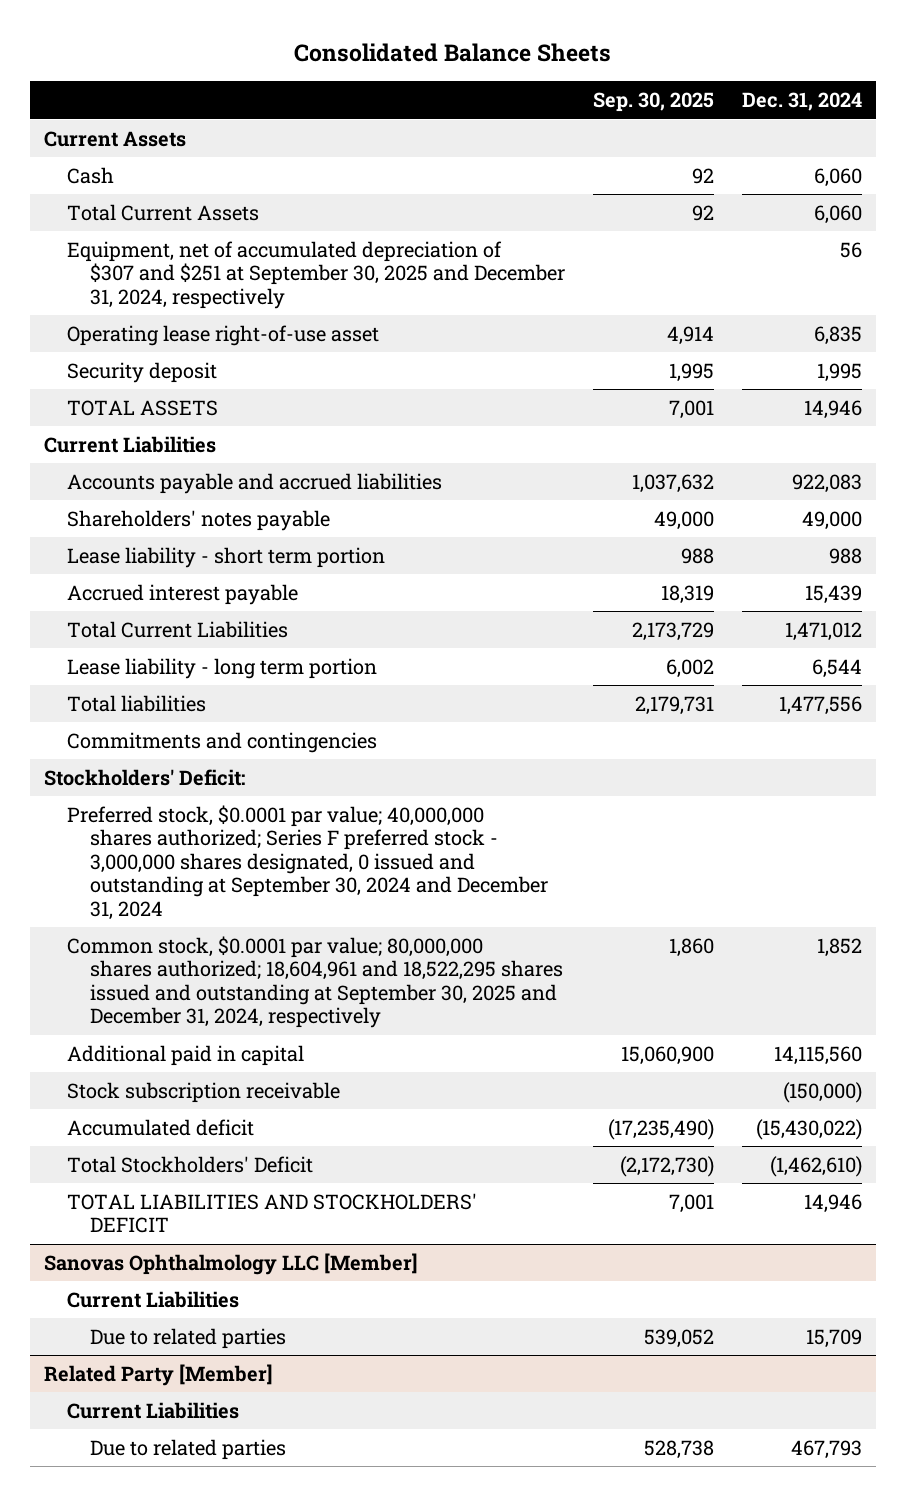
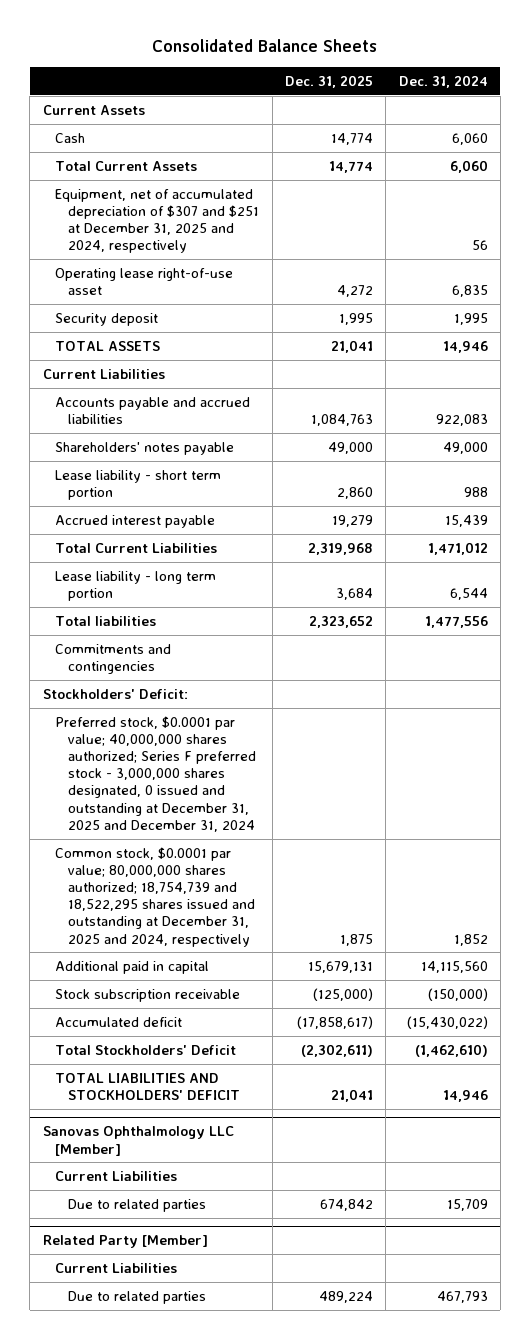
[593,92,715,113] Sep. 30, 2025 -> none
none -> [284,74,373,88] Dec. 31, 2025
[67,240,565,309] Equipment, net of accumulated depreciation of $307 and $251 at September 30, 2025 and December 31, 2024, respectively -> [55,188,260,254] Equipment, net of accumulated depreciation of $307 and $251 at December 31, 2025 and 2024, respectively
[67,804,548,920] Preferred stock, $0.0001 par value; 40,000,000 shares authorized; Series F preferred stock - 3,000,000 shares designated, 0 issued and outstanding at September 30, 2024 and December 31, 2024 -> [55,715,257,832] Preferred stock, $0.0001 par value; 40,000,000 shares authorized; Series F preferred stock - 3,000,000 shares designated, 0 issued and outstanding at December 31, 2025 and December 31, 2024
[67,935,563,1029] Common stock, $0.0001 par value; 80,000,000 shares authorized; 18,604,961 and 18,522,295 shares issued and outstanding at September 30, 2025 and December 31, 2024, respectively -> [55,846,256,947] Common stock, $0.0001 par value; 80,000,000 shares authorized; 18,754,739 and 18,522,295 shares issued and outstanding at December 31, 2025 and 2024, respectively

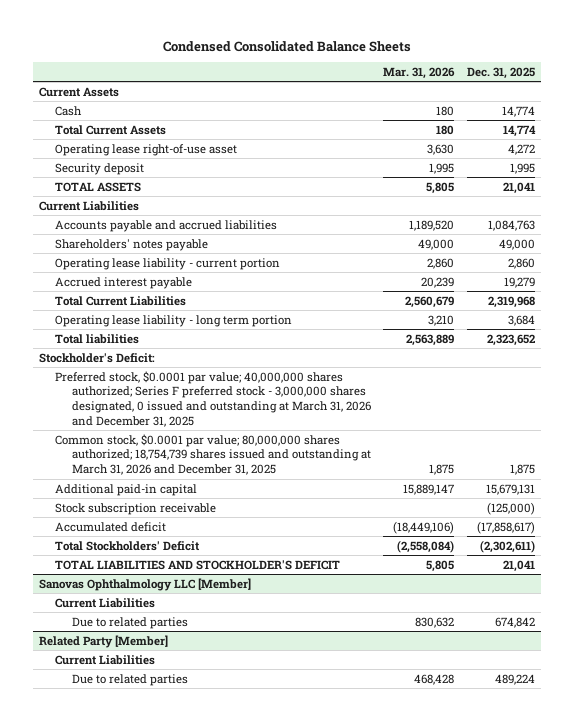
[152,39,378,53] Consolidated Balance Sheets -> [162,40,411,52] Condensed Consolidated Balance Sheets
[398,74,488,88] Dec. 31, 2024 -> none
none -> [383,66,456,79] Mar. 31, 2026
[55,188,260,254] Equipment, net of accumulated depreciation of $307 and $251 at December 31, 2025 and 2024, respectively -> none
[55,469,222,500] Lease liability - short term portion -> [55,257,281,270] Operating lease liability - current portion
[55,570,217,601] Lease liability - long term portion -> [55,314,293,327] Operating lease liability - long term portion
[55,643,172,674] Commitments and contingencies -> none
[42,688,188,699] Stockholders' Deficit: -> [39,352,156,363] Stockholder's Deficit:
[55,715,257,832] Preferred stock, $0.0001 par value; 40,000,000 shares authorized; Series F preferred stock - 3,000,000 shares designated, 0 issued and outstanding at December 31, 2025 and December 31, 2024 -> [55,370,371,427] Preferred stock, $0.0001 par value; 40,000,000 shares authorized; Series F preferred stock - 3,000,000 shares designated, 0 issued and outstanding at March 31, 2026 and December 31, 2025
[55,846,256,947] Common stock, $0.0001 par value; 80,000,000 shares authorized; 18,754,739 and 18,522,295 shares issued and outstanding at December 31, 2025 and 2024, respectively -> [55,433,371,476] Common stock, $0.0001 par value; 80,000,000 shares authorized; 18,754,739 shares issued and outstanding at March 31, 2026 and December 31, 2025
[55,960,210,974] Additional paid in capital -> [55,483,198,496] Additional paid-in capital
[55,1072,241,1100] TOTAL LIABILITIES AND STOCKHOLDERS' DEFICIT -> [55,559,341,570] TOTAL LIABILITIES AND STOCKHOLDER'S DEFICIT

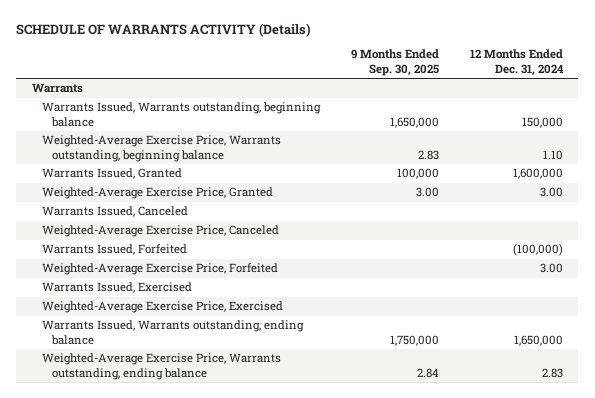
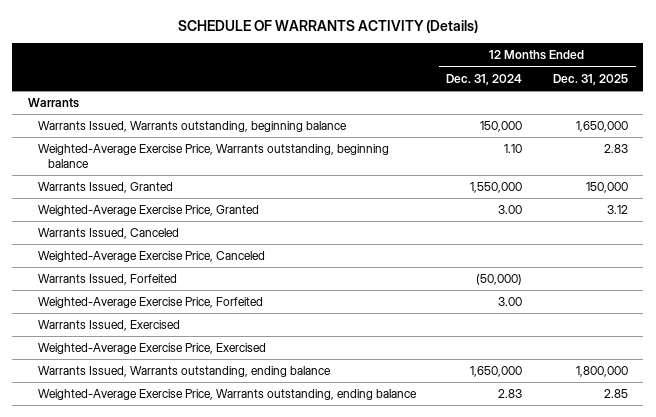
[350,49,439,77] 9 Months Ended Sep. 30, 2025 -> none
none -> [553,73,629,85] Dec. 31, 2025
[512,168,563,180] 1,600,000 -> [470,182,523,194] 1,550,000
[512,243,563,257] (100,000) -> [476,274,523,286] (50,000)

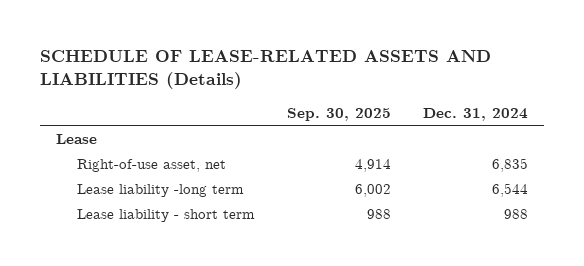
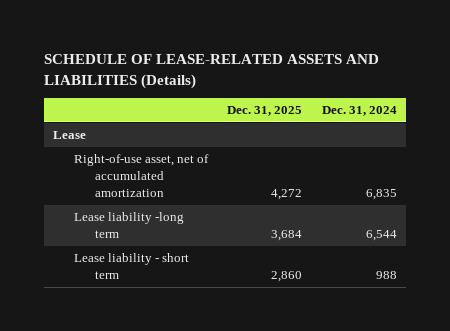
[287,107,392,121] Sep. 30, 2025 -> none
none -> [227,106,303,117] Dec. 31, 2025
[77,158,227,172] Right-of-use asset, net -> [74,154,210,197] Right-of-use asset, net of accumulated amortization

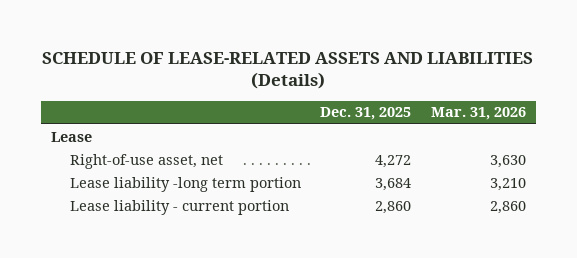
[321,106,397,117] Dec. 31, 2024 -> none
none -> [431,107,527,121] Mar. 31, 2026
[74,154,210,197] Right-of-use asset, net of accumulated amortization -> [69,153,223,169] Right-of-use asset, net
[74,212,185,239] Lease liability -long term -> [69,176,301,192] Lease liability -long term portion
[74,253,190,280] Lease liability - short term -> [69,199,289,215] Lease liability - current portion

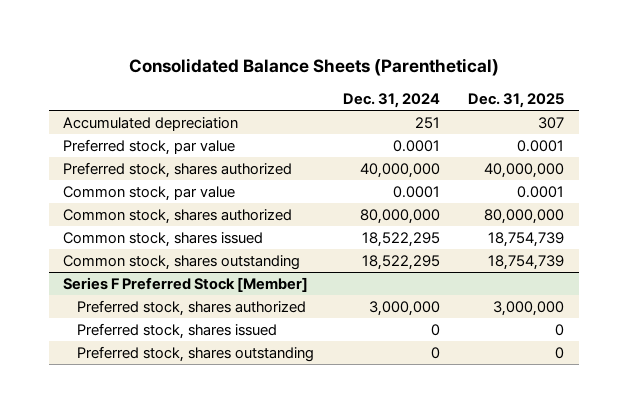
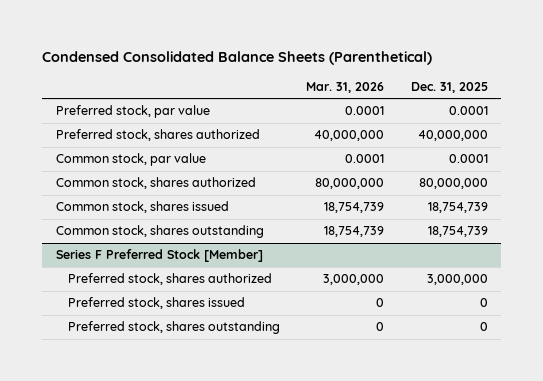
[128,58,499,77] Consolidated Balance Sheets (Parenthetical) -> [42,50,433,65] Condensed Consolidated Balance Sheets (Parenthetical)
[342,93,440,109] Dec. 31, 2024 -> none
none -> [306,81,385,93] Mar. 31, 2026
[63,116,239,131] Accumulated depreciation -> none

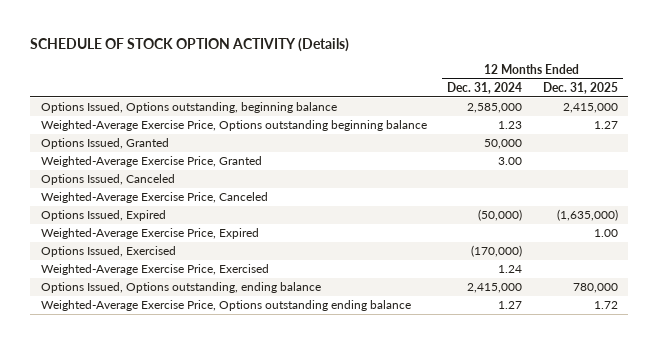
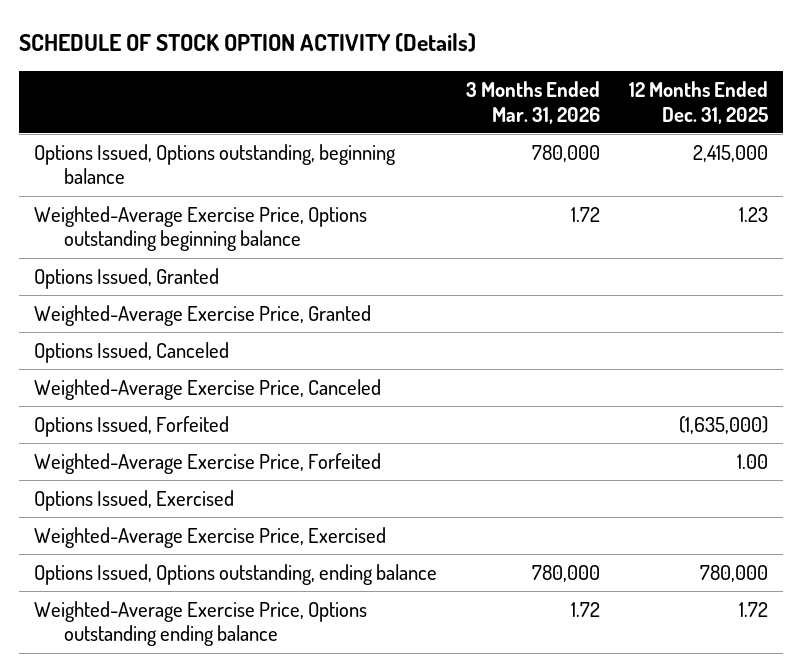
[447,82,523,95] Dec. 31, 2024 -> none
none -> [465,81,600,124] 3 Months Ended Mar. 31, 2026
[593,121,618,130] 1.27 -> [739,207,769,223] 1.23
[40,210,166,222] Options Issued, Expired -> [33,416,229,438] Options Issued, Forfeited
[40,228,259,240] Weighted-Average Exercise Price, Expired -> [33,453,381,475] Weighted-Average Exercise Price, Forfeited

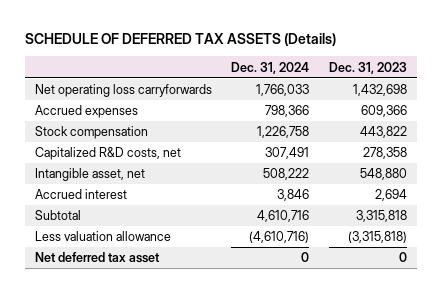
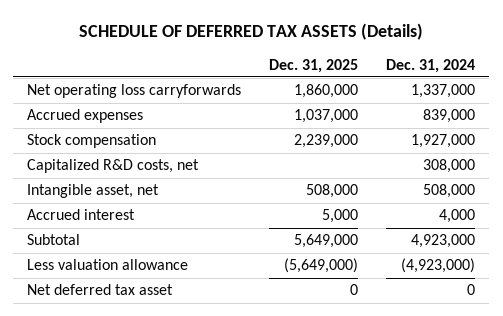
[329,61,408,74] Dec. 31, 2023 -> none
none -> [269,58,359,73] Dec. 31, 2025
[256,84,310,97] 1,766,033 -> [411,84,476,99] 1,337,000
[265,105,310,118] 798,366 -> [423,109,476,124] 839,000
[257,126,310,139] 1,226,758 -> [411,134,476,149] 1,927,000
[265,147,310,160] 307,491 -> [423,159,476,174] 308,000
[263,168,310,181] 508,222 -> [423,184,476,199] 508,000
[277,189,310,202] 3,846 -> [439,209,476,224] 4,000
[257,210,310,223] 4,610,716 -> [411,234,476,249] 4,923,000
[249,231,310,244] (4,610,716) -> [401,258,476,274] (4,923,000)

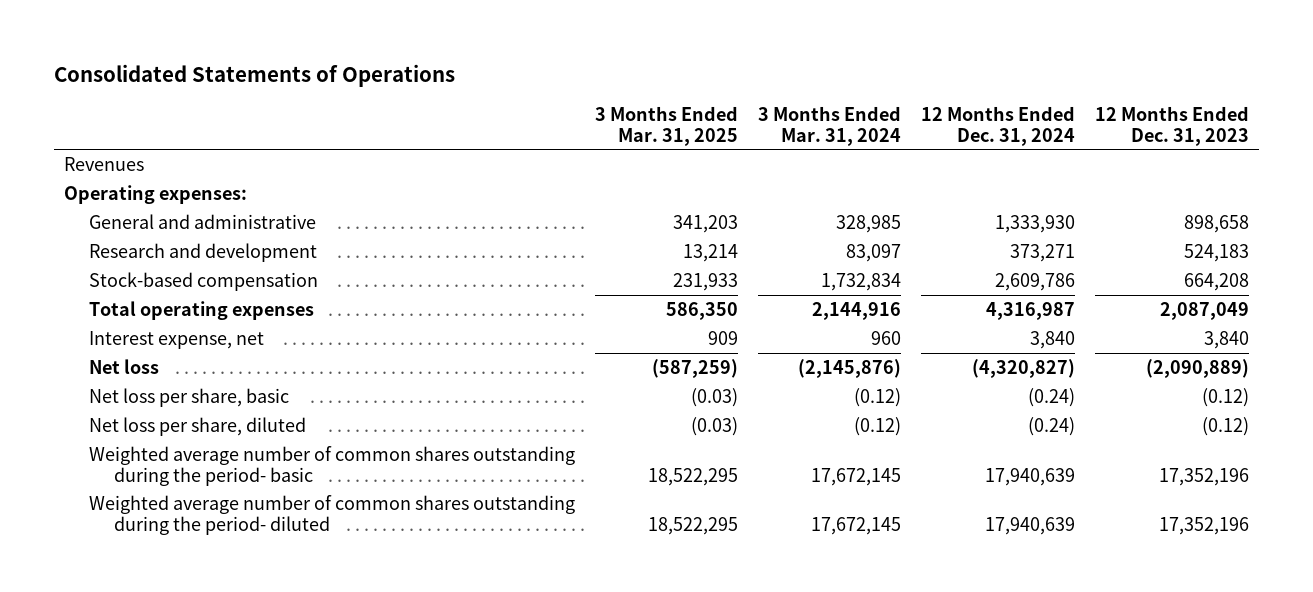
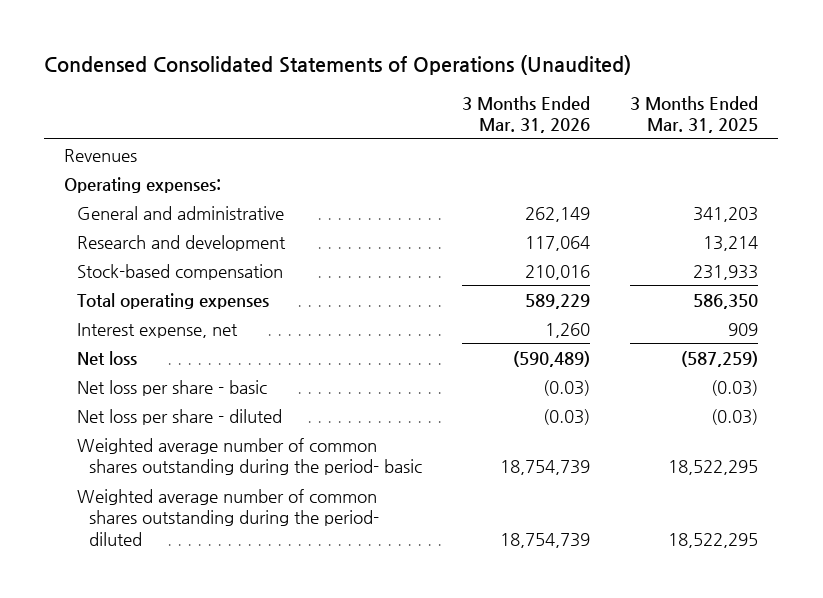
[54,64,456,88] Consolidated Statements of Operations -> [44,54,632,75] Condensed Consolidated Statements of Operations (Unaudited)
[758,105,902,146] 3 Months Ended Mar. 31, 2024 -> none
[921,105,1076,146] 12 Months Ended Dec. 31, 2024 -> none
[1094,105,1249,146] 12 Months Ended Dec. 31, 2023 -> none
none -> [462,95,591,134] 3 Months Ended Mar. 31, 2026
[89,387,290,407] Net loss per share, basic -> [76,379,267,396] Net loss per share - basic
[89,416,307,436] Net loss per share, diluted -> [76,408,282,425] Net loss per share - diluted

